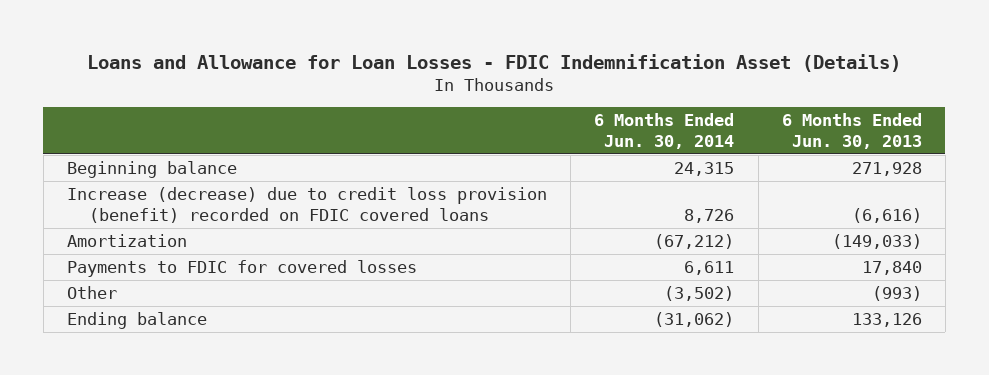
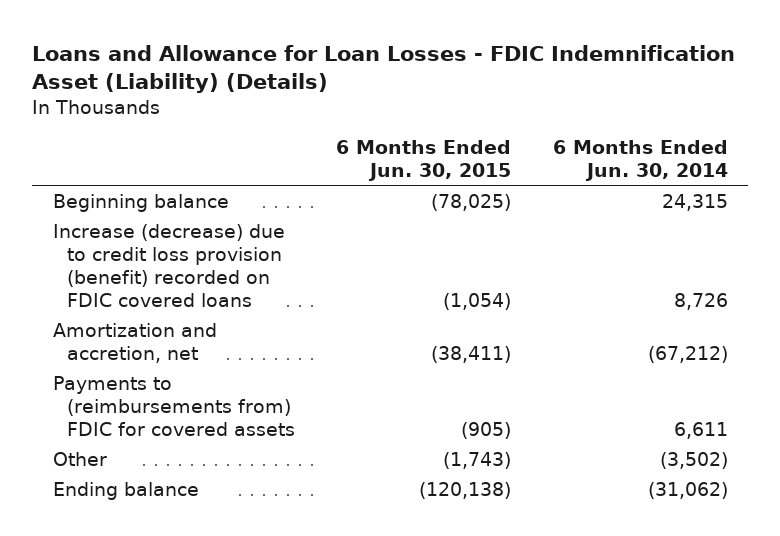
[87,53,902,72] Loans and Allowance for Loan Losses - FDIC Indemnification Asset (Details) -> [32,44,736,94] Loans and Allowance for Loan Losses - FDIC Indemnification Asset (Liability) (Details)
[781,112,922,149] 6 Months Ended Jun. 30, 2013 -> none
none -> [336,139,512,181] 6 Months Ended Jun. 30, 2015
[66,234,187,248] Amortization -> [52,322,217,363] Amortization and accretion, net
[66,260,417,278] Payments to FDIC for covered losses -> [52,375,295,436] Payments to (reimbursements from) FDIC for covered assets

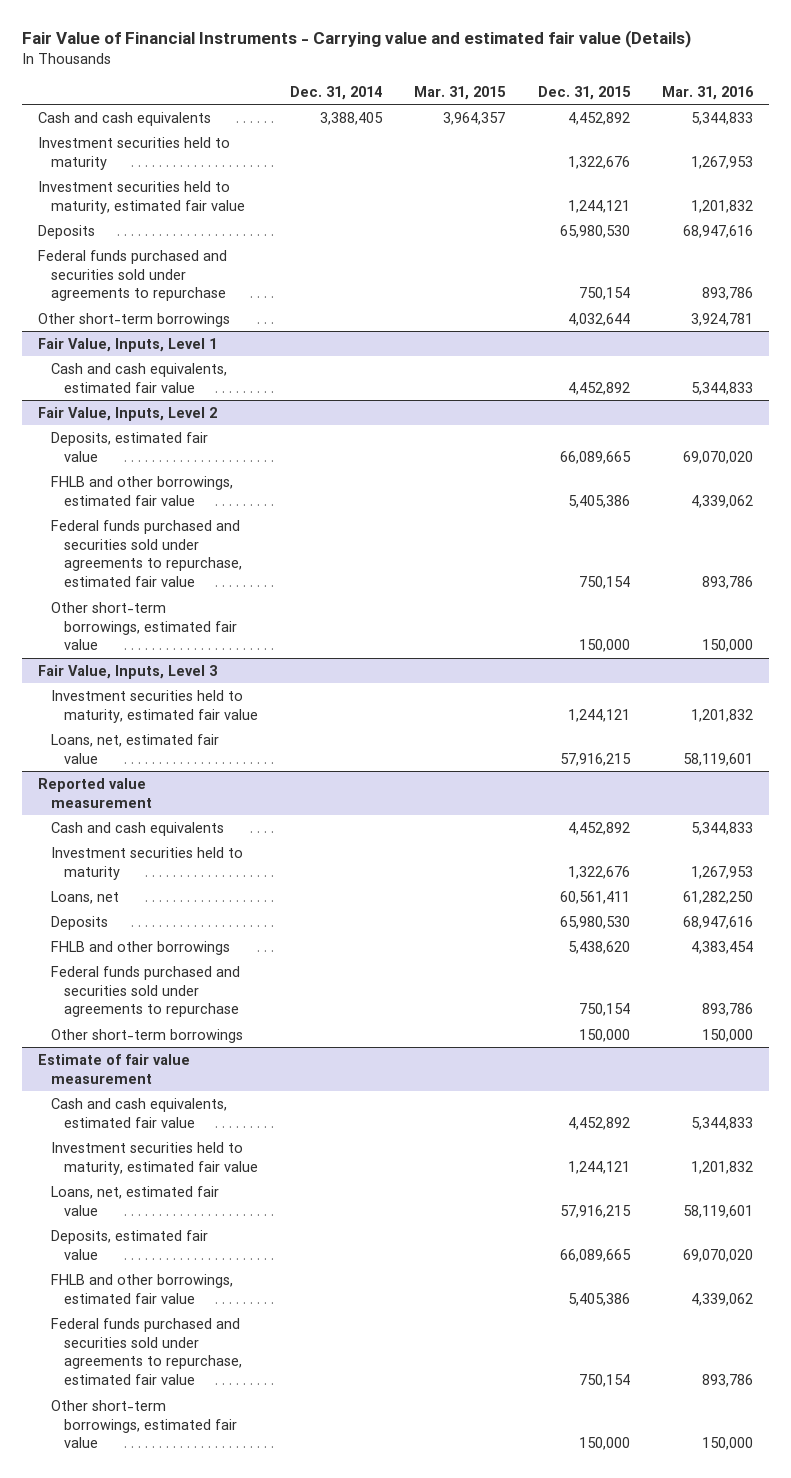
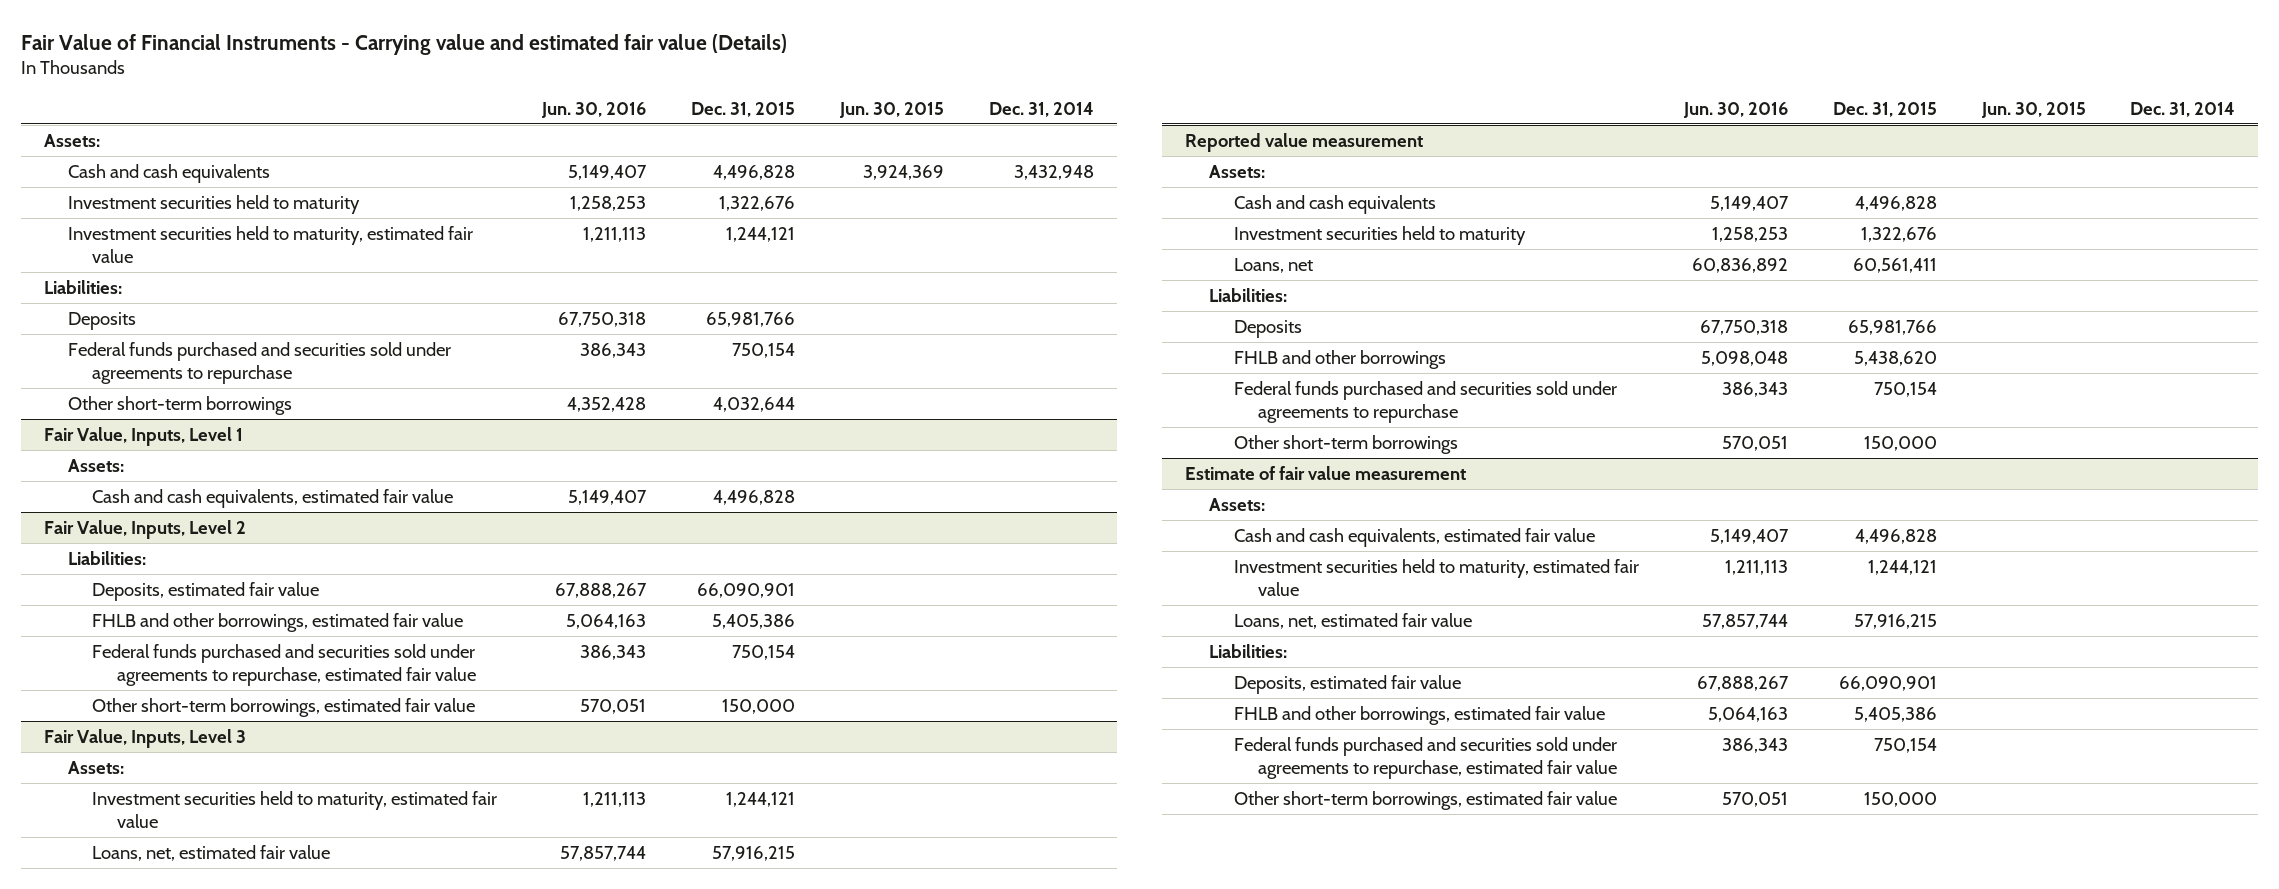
[414,85,507,100] Mar. 31, 2015 -> none
[662,85,755,100] Mar. 31, 2016 -> none
none -> [541,101,647,118] Jun. 30, 2016
none -> [839,101,945,118] Jun. 30, 2015
none -> [43,134,100,148] Assets:
[320,111,384,125] 3,388,405 -> [1014,165,1095,181] 3,432,948
[567,111,630,125] 4,452,892 -> [713,165,796,181] 4,496,828
none -> [43,280,122,295] Liabilities:
[559,224,630,238] 65,980,530 -> [706,312,796,328] 65,981,766
none -> [68,459,125,473] Assets:
[567,381,630,395] 4,452,892 -> [713,490,796,506] 4,496,828
none -> [68,551,147,566] Liabilities:
[559,450,631,464] 66,089,665 -> [697,583,796,599] 66,090,901
none -> [68,761,125,775] Assets:
none -> [1209,165,1266,179] Assets:
[567,821,630,835] 4,452,892 -> [1854,196,1937,212] 4,496,828
none -> [1209,288,1288,303] Liabilities:
[559,915,630,929] 65,980,530 -> [1847,320,1937,336] 65,981,766
none -> [1209,498,1266,512] Assets:
[567,1116,630,1130] 4,452,892 -> [1854,529,1937,545] 4,496,828
none -> [1209,644,1288,659] Liabilities:
[559,1248,631,1262] 66,089,665 -> [1838,676,1937,692] 66,090,901

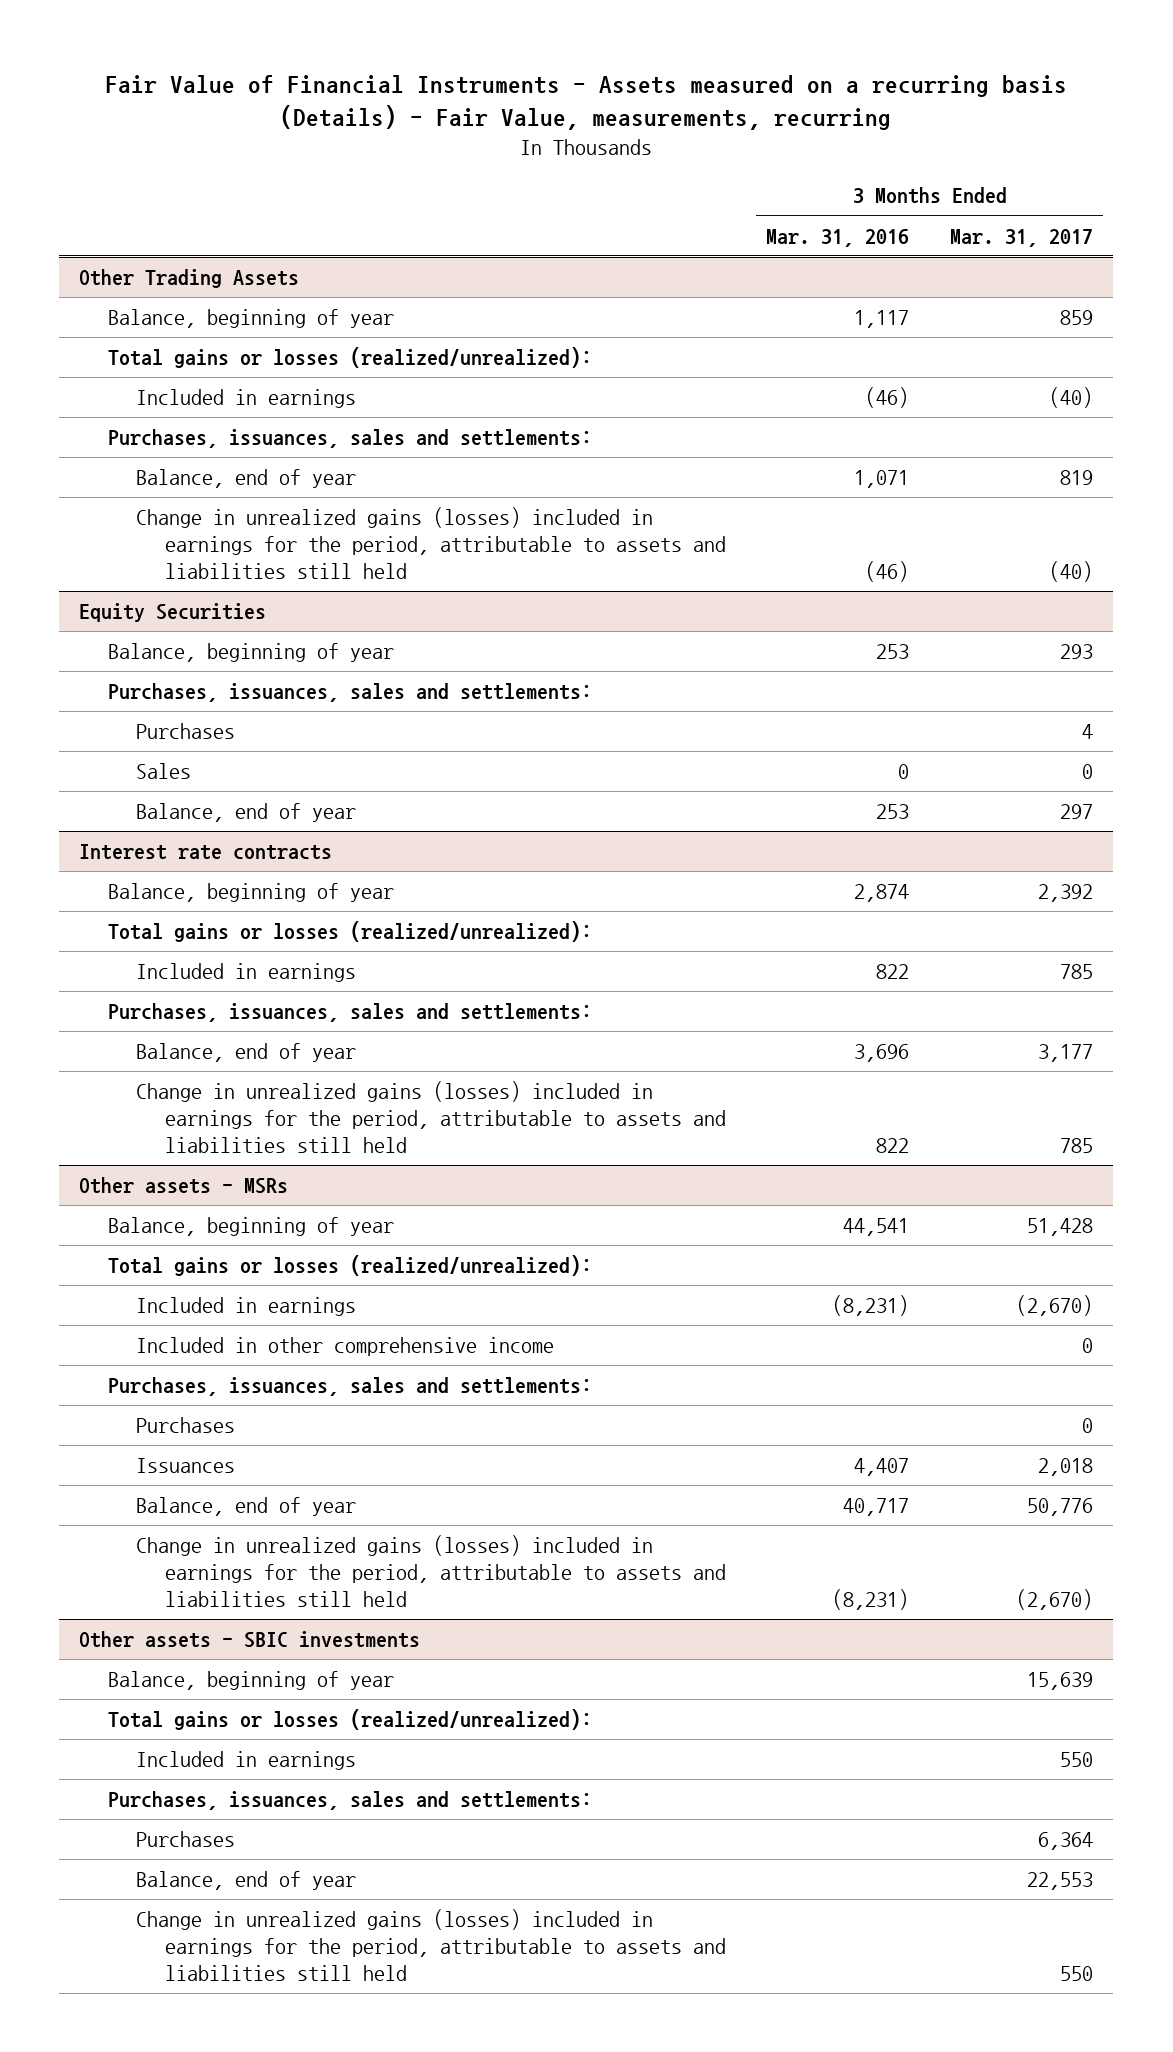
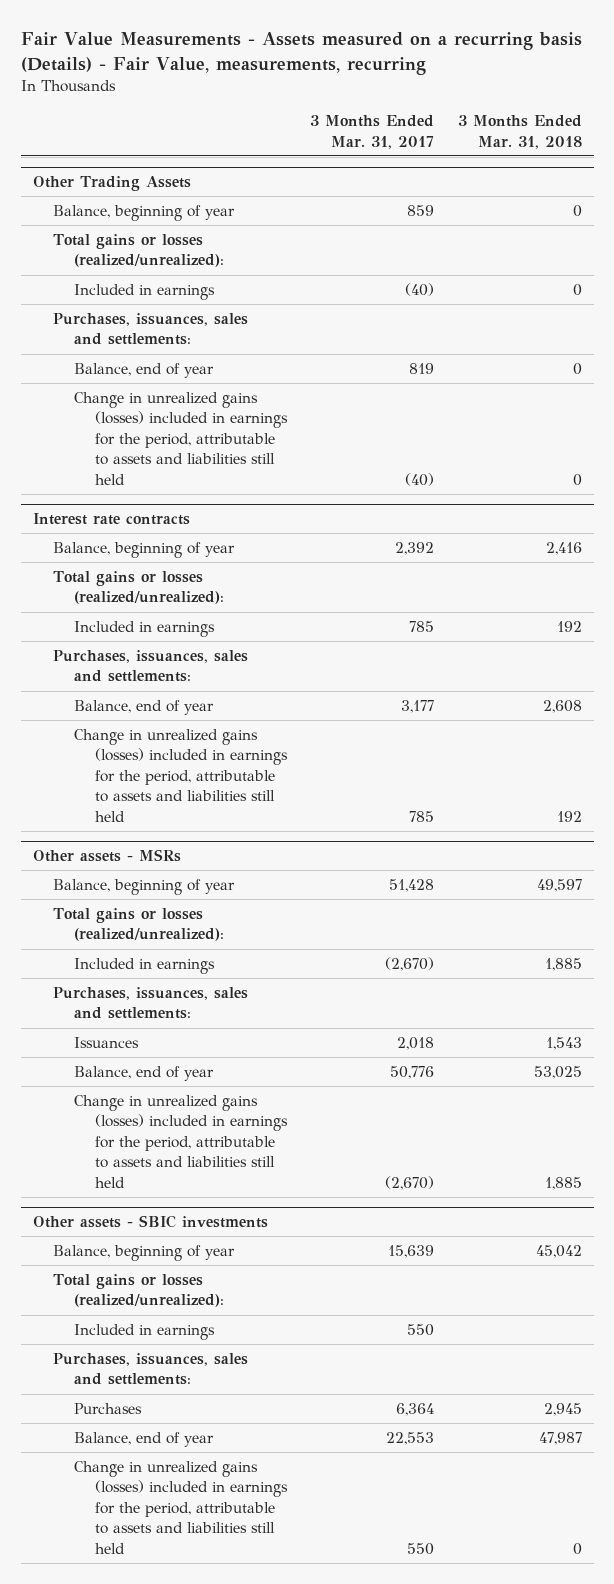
[105,75,1068,131] Fair Value of Financial Instruments - Assets measured on a recurring basis (Details) - Fair Value, measurements, recurring -> [20,32,582,75] Fair Value Measurements - Assets measured on a recurring basis (Details) - Fair Value, measurements, recurring
[766,228,910,247] Mar. 31, 2016 -> none
none -> [457,115,582,149] 3 Months Ended Mar. 31, 2018
[79,603,267,623] Equity Securities -> none
[107,643,394,663] Balance, beginning of year -> none
[107,683,592,703] Purchases, issuances, sales and settlements: -> none
[136,723,236,740] Purchases -> none
[136,763,192,780] Sales -> none
[136,803,357,823] Balance, end of year -> none
[136,1337,555,1357] Included in other comprehensive income -> none
[136,1417,236,1434] Purchases -> none

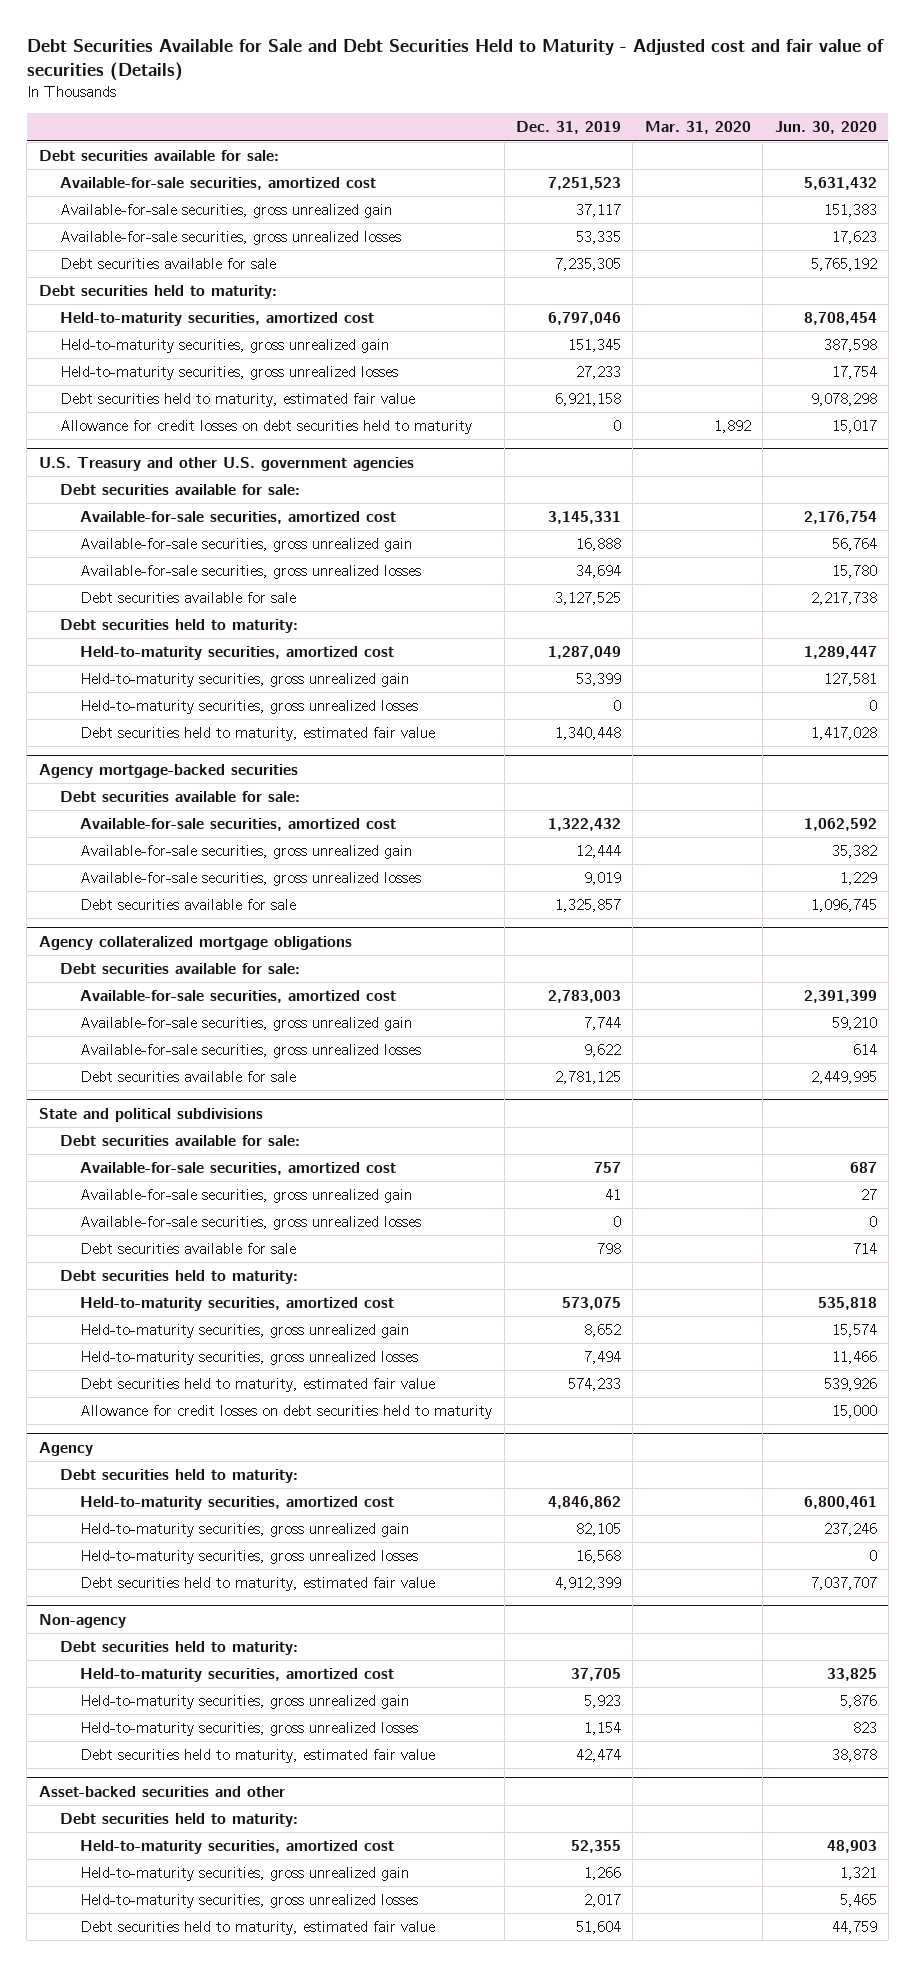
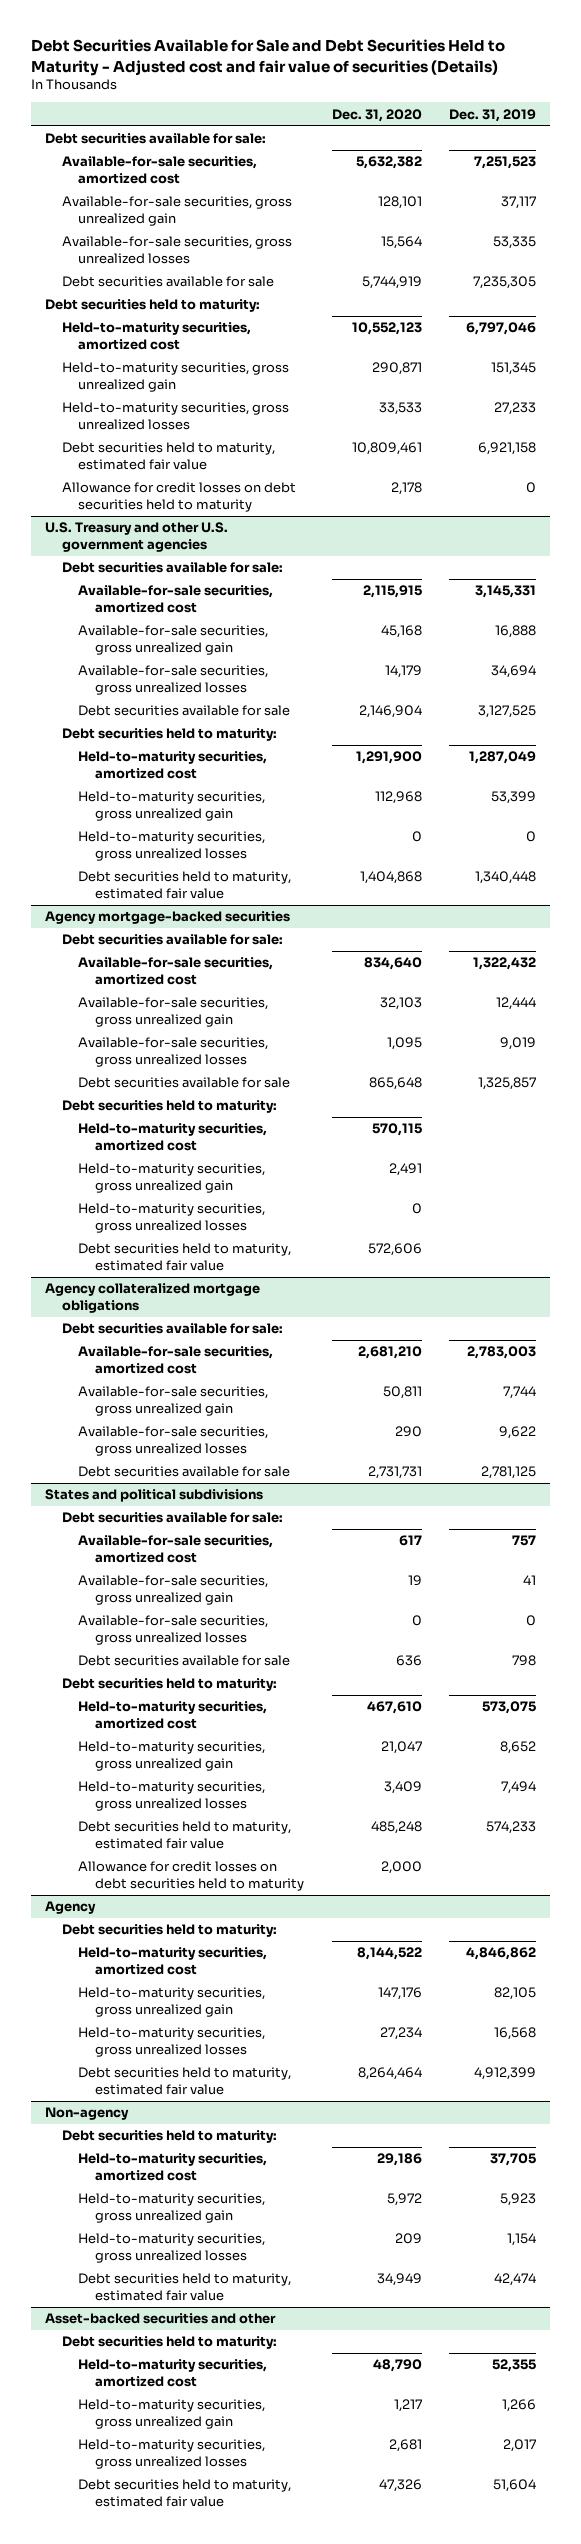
[644,121,751,135] Mar. 31, 2020 -> none
[774,121,877,135] Jun. 30, 2020 -> none
none -> [331,108,422,122] Dec. 31, 2020
none -> [61,1100,277,1114] Debt securities held to maturity:
none -> [78,1123,268,1152] Held-to-maturity securities, amortized cost
none -> [78,1163,266,1194] Held-to-maturity securities, gross unrealized gain
none -> [78,1203,266,1234] Held-to-maturity securities, gross unrealized losses
none -> [78,1243,292,1272] Debt securities held to maturity, estimated fair value
[38,1107,263,1122] State and political subdivisions -> [44,1489,263,1503] States and political subdivisions

